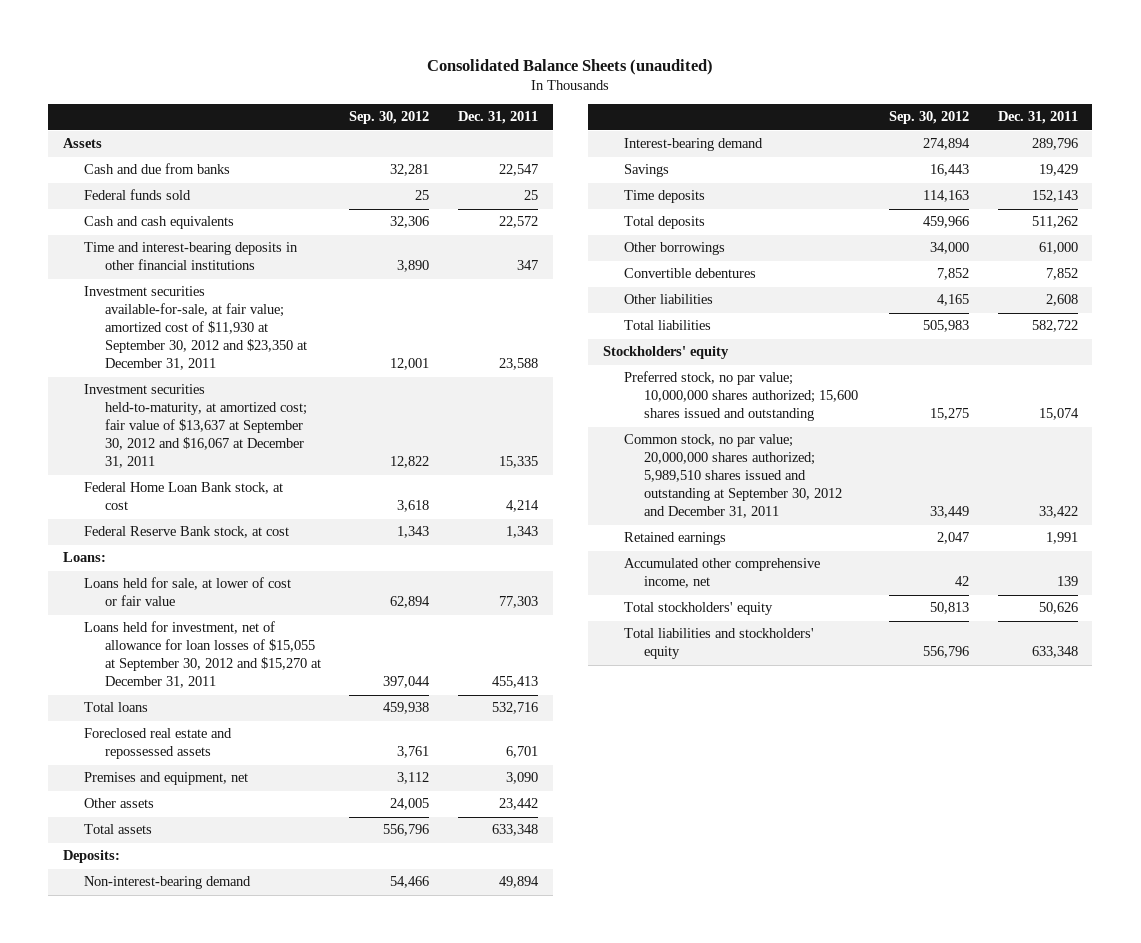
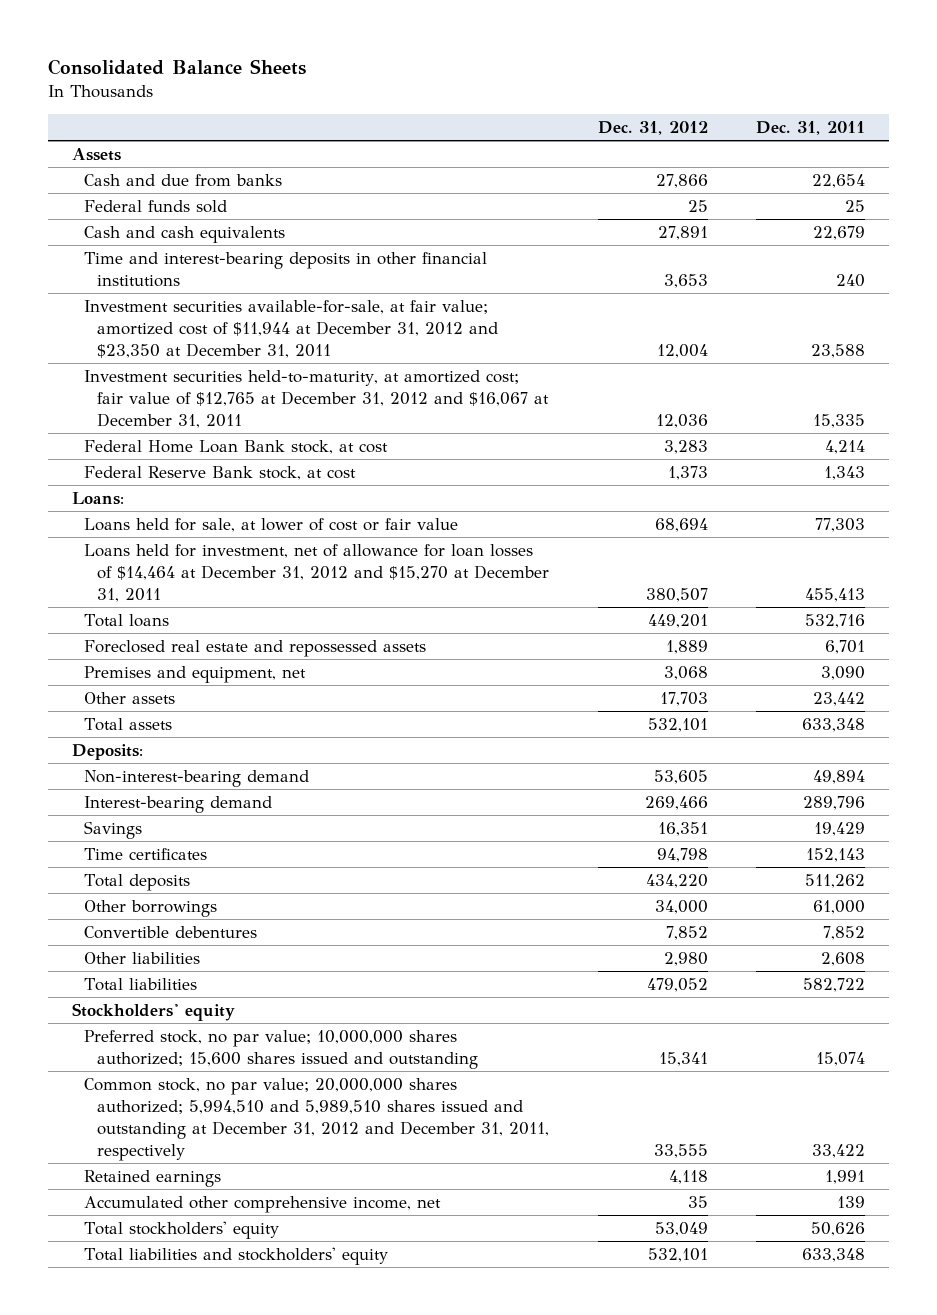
[427,58,714,75] Consolidated Balance Sheets (unaudited) -> [47,59,306,76] Consolidated Balance Sheets
[349,111,430,125] Sep. 30, 2012 -> none
none -> [597,121,708,136] Dec. 31, 2012
[499,164,539,177] 22,547 -> [812,173,866,188] 22,654
[499,216,539,229] 22,572 -> [813,225,866,240] 22,679
[517,260,539,271] 347 -> [836,273,866,287] 240
[83,286,307,371] Investment securities available-for-sale, at fair value; amortized cost of $11,930 at September 30, 2012 and $23,350 at December 31, 2011 -> [84,299,499,358] Investment securities available-for-sale, at fair value; amortized cost of $11,944 at December 31, 2012 and $23,350 at December 31, 2011
[83,384,307,469] Investment securities held-to-maturity, at amortized cost; fair value of $13,637 at September 30, 2012 and $16,067 at December 31, 2011 -> [84,369,550,428] Investment securities held-to-maturity, at amortized cost; fair value of $12,765 at December 31, 2012 and $16,067 at December 31, 2011
[83,621,321,689] Loans held for investment, net of allowance for loan losses of $15,055 at September 30, 2012 and $15,270 at December 31, 2011 -> [84,543,550,602] Loans held for investment, net of allowance for loan losses of $14,464 at December 31, 2012 and $15,270 at December 31, 2011
[623,190,705,204] Time deposits -> [84,847,208,860] Time certificates
[623,434,843,519] Common stock, no par value; 20,000,000 shares authorized; 5,989,510 shares issued and outstanding at September 30, 2012 and December 31, 2011 -> [84,1077,550,1161] Common stock, no par value; 20,000,000 shares authorized; 5,994,510 and 5,989,510 shares issued and outstanding at December 31, 2012 and December 31, 2011, respectively

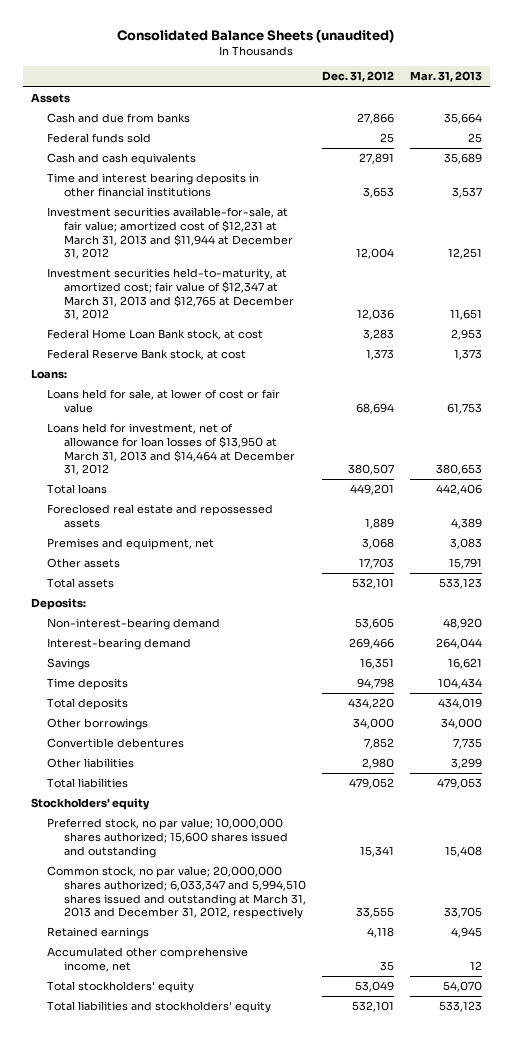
[47,59,306,76] Consolidated Balance Sheets -> [117,28,395,43] Consolidated Balance Sheets (unaudited)
[756,121,866,136] Dec. 31, 2011 -> none
none -> [409,71,482,83] Mar. 31, 2013
[84,251,488,287] Time and interest-bearing deposits in other financial institutions -> [47,173,260,197] Time and interest bearing deposits in other financial institutions
[84,299,499,358] Investment securities available-for-sale, at fair value; amortized cost of $11,944 at December 31, 2012 and $23,350 at December 31, 2011 -> [47,207,293,260] Investment securities available-for-sale, at fair value; amortized cost of $12,231 at March 31, 2013 and $11,944 at December 31, 2012
[84,369,550,428] Investment securities held-to-maturity, at amortized cost; fair value of $12,765 at December 31, 2012 and $16,067 at December 31, 2011 -> [47,268,294,321] Investment securities held-to-maturity, at amortized cost; fair value of $12,347 at March 31, 2013 and $12,765 at December 31, 2012
[84,543,550,602] Loans held for investment, net of allowance for loan losses of $14,464 at December 31, 2012 and $15,270 at December 31, 2011 -> [47,423,295,476] Loans held for investment, net of allowance for loan losses of $13,950 at March 31, 2013 and $14,464 at December 31, 2012
[84,847,208,860] Time certificates -> [47,678,129,691] Time deposits
[84,1077,550,1161] Common stock, no par value; 20,000,000 shares authorized; 5,994,510 and 5,989,510 shares issued and outstanding at December 31, 2012 and December 31, 2011, respectively -> [47,866,306,920] Common stock, no par value; 20,000,000 shares authorized; 6,033,347 and 5,994,510 shares issued and outstanding at March 31, 2013 and December 31, 2012, respectively

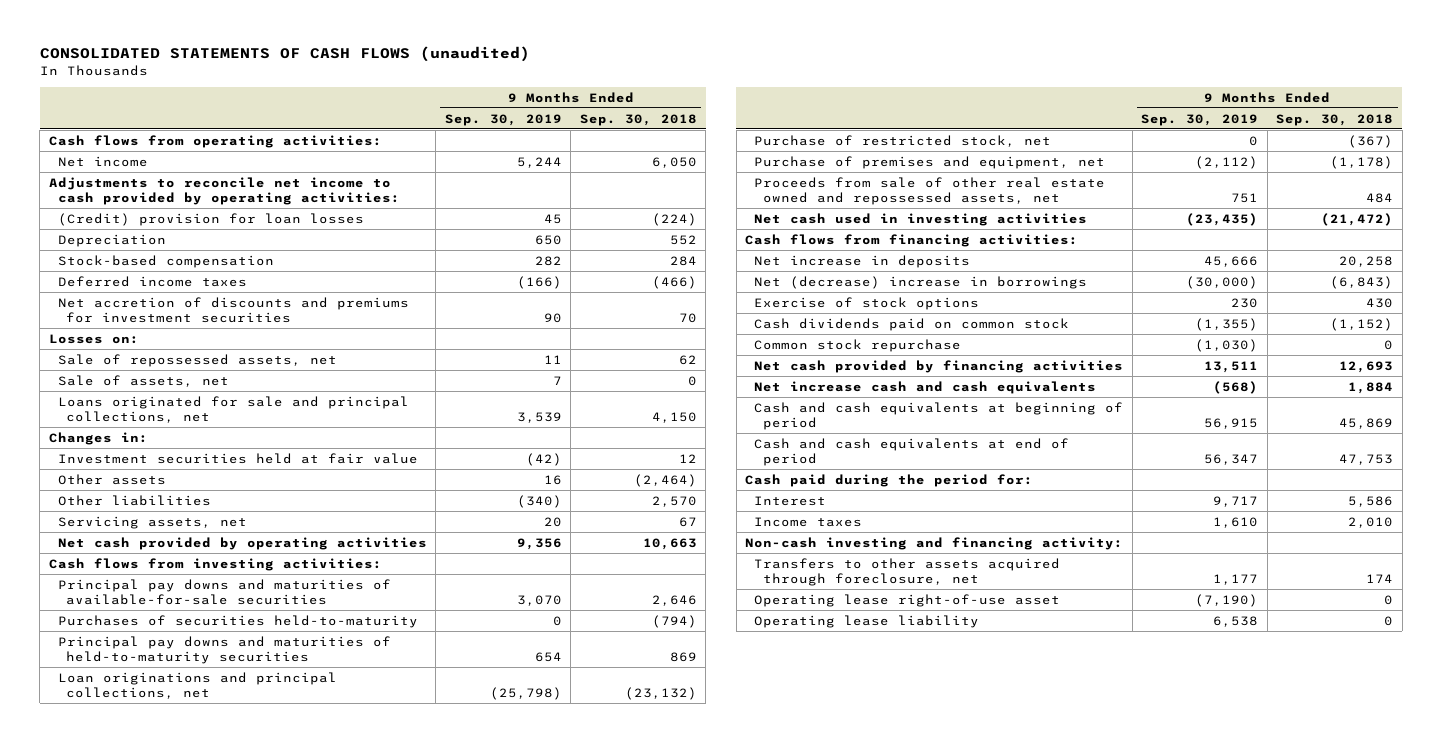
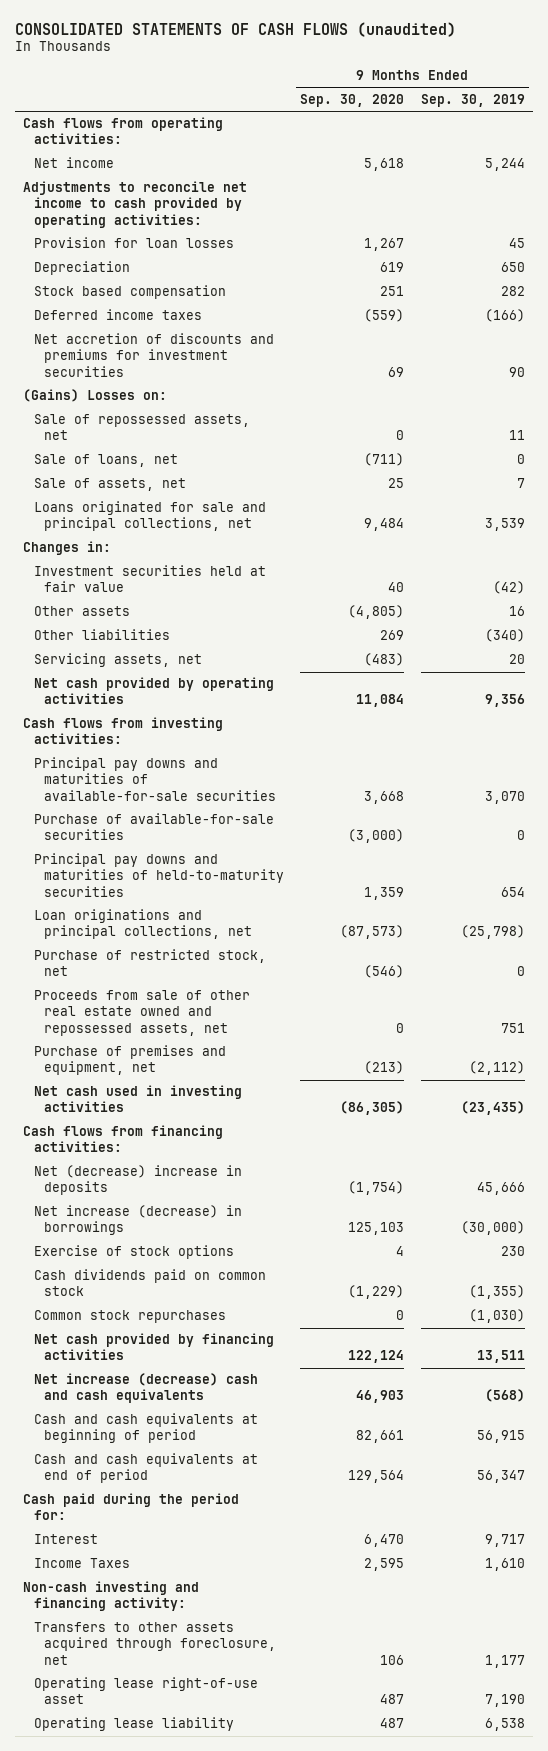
[579,113,697,126] Sep. 30, 2018 -> none
none -> [300,93,405,107] Sep. 30, 2020
[57,212,364,226] (Credit) provision for loan losses -> [33,237,234,249] Provision for loan losses
[57,254,274,268] Stock-based compensation -> [33,285,226,300] Stock based compensation
[48,333,139,344] Losses on: -> [23,389,168,403] (Gains) Losses on:
none -> [33,454,178,468] Sale of loans, net
[57,614,418,628] Purchases of securities held-to-maturity -> none
none -> [33,813,274,841] Purchase of available-for-sale securities
[754,155,1106,169] Purchase of premises and equipment, net -> [33,1045,226,1076] Purchase of premises and equipment, net
[754,254,971,268] Net increase in deposits -> [33,1165,242,1196] Net (decrease) increase in deposits
[754,275,1088,289] Net (decrease) increase in borrowings -> [33,1205,242,1236] Net increase (decrease) in borrowings
[754,338,962,352] Common stock repurchase -> [33,1310,226,1324] Common stock repurchases
[754,380,1097,394] Net increase cash and cash equivalents -> [33,1373,258,1404] Net increase (decrease) cash and cash equivalents
[754,516,863,527] Income taxes -> [33,1558,130,1569] Income Taxes
[1195,593,1259,607] (7,190) -> [484,1694,525,1708] 7,190

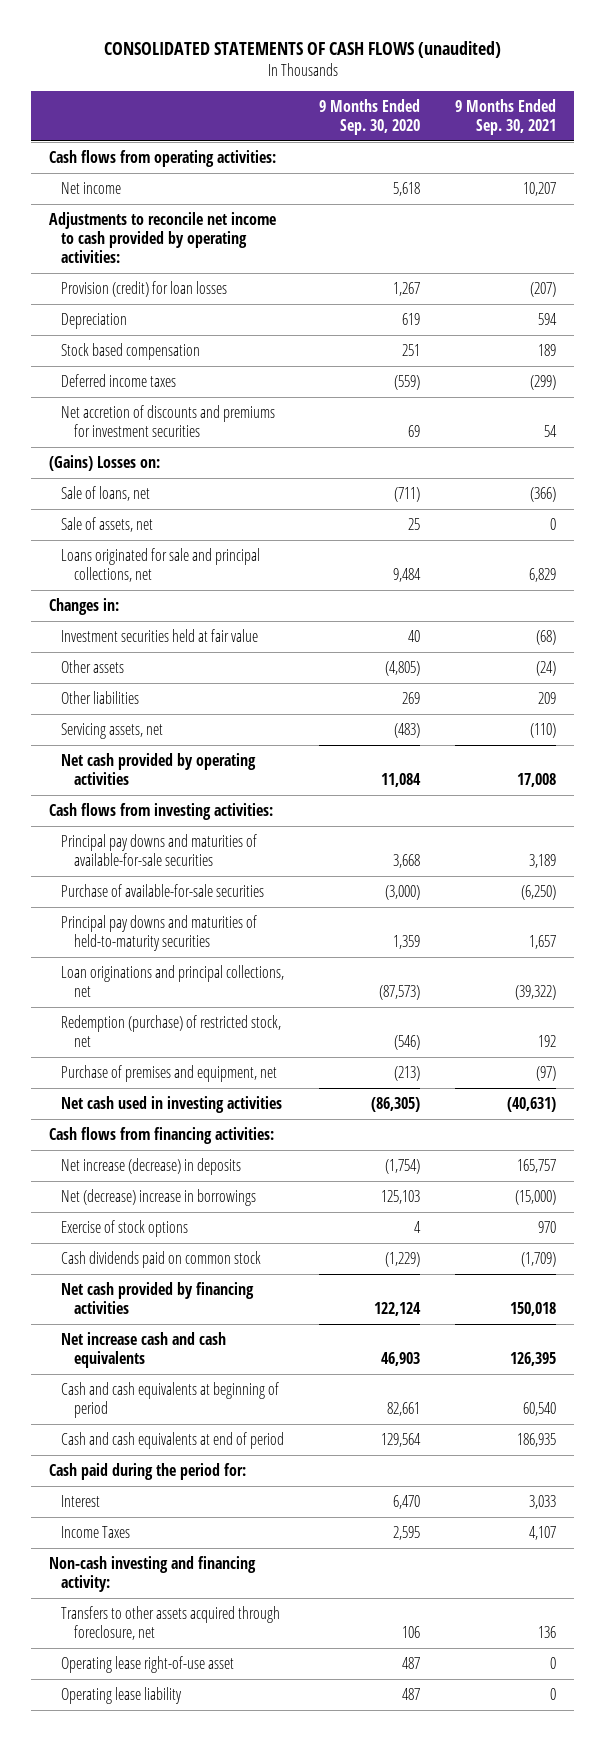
[420,93,525,107] Sep. 30, 2019 -> none
none -> [455,98,557,135] 9 Months Ended Sep. 30, 2021
[33,237,234,249] Provision for loan losses -> [61,280,228,297] Provision (credit) for loan losses
[33,414,250,441] Sale of repossessed assets, net -> none
[33,990,250,1036] Proceeds from sale of other real estate owned and repossessed assets, net -> none
[33,949,266,977] Purchase of restricted stock, net -> [61,1014,282,1047] Redemption (purchase) of restricted stock, net
[33,1165,242,1196] Net (decrease) increase in deposits -> [61,1157,242,1175] Net increase (decrease) in deposits
[33,1205,242,1236] Net increase (decrease) in borrowings -> [61,1188,257,1206] Net (decrease) increase in borrowings
[33,1310,226,1324] Common stock repurchases -> none
[33,1373,258,1404] Net increase (decrease) cash and cash equivalents -> [61,1331,227,1368] Net increase cash and cash equivalents

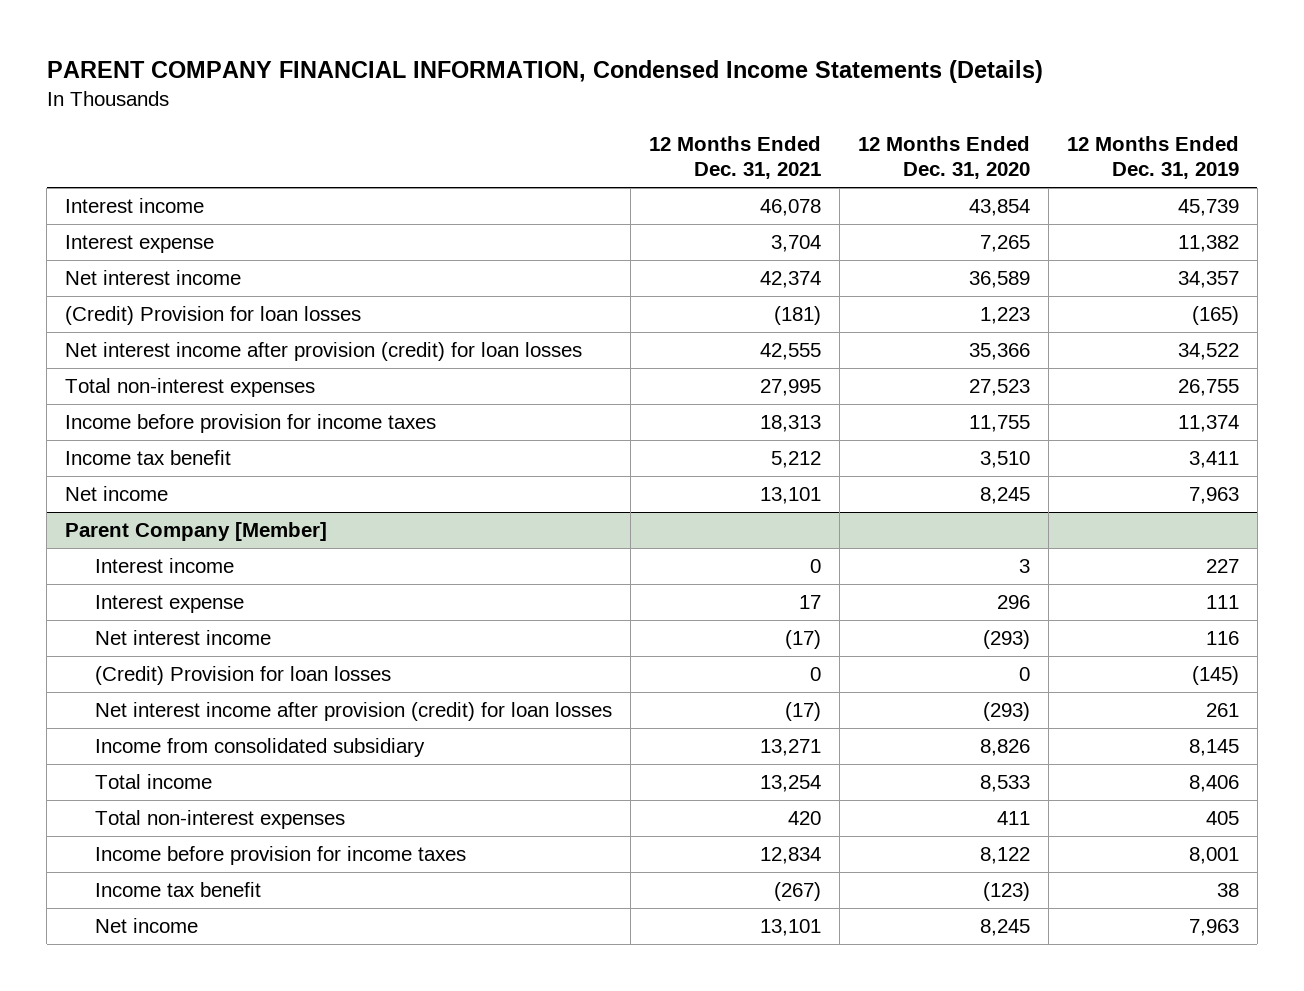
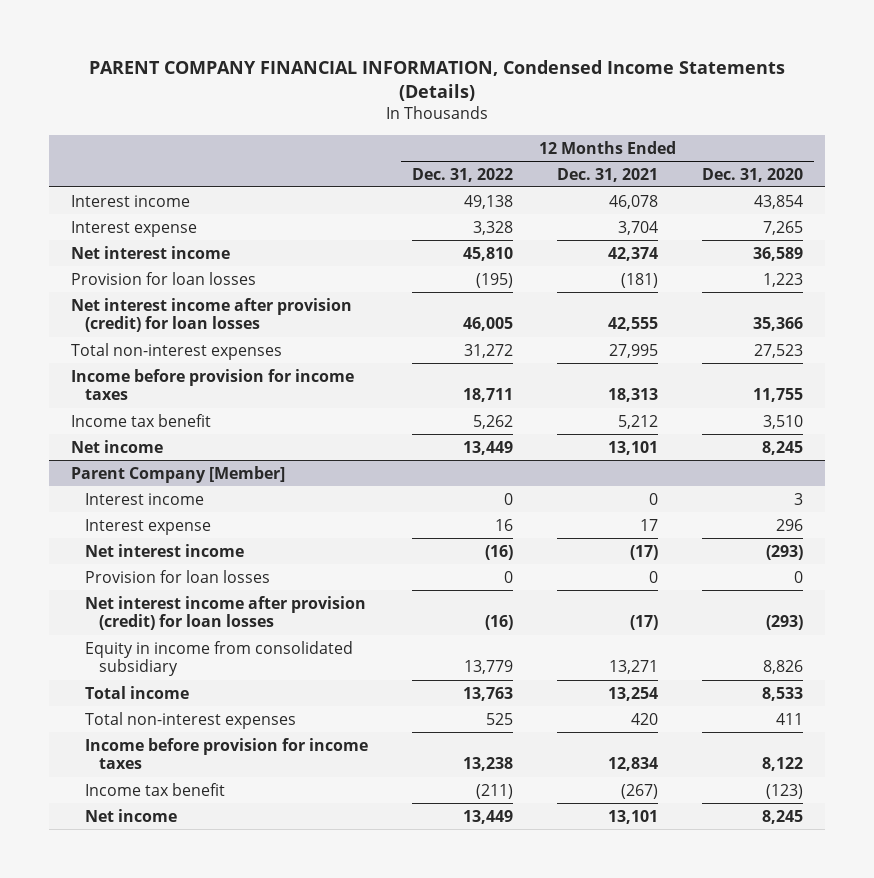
[1066,135,1239,180] 12 Months Ended Dec. 31, 2019 -> none
none -> [412,167,514,182] Dec. 31, 2022
[65,306,362,326] (Credit) Provision for loan losses -> [71,271,257,285] Provision for loan losses
[95,666,392,686] (Credit) Provision for loan losses -> [85,569,271,583] Provision for loan losses
[95,738,426,758] Income from consolidated subsidiary -> [85,640,354,677] Equity in income from consolidated subsidiary

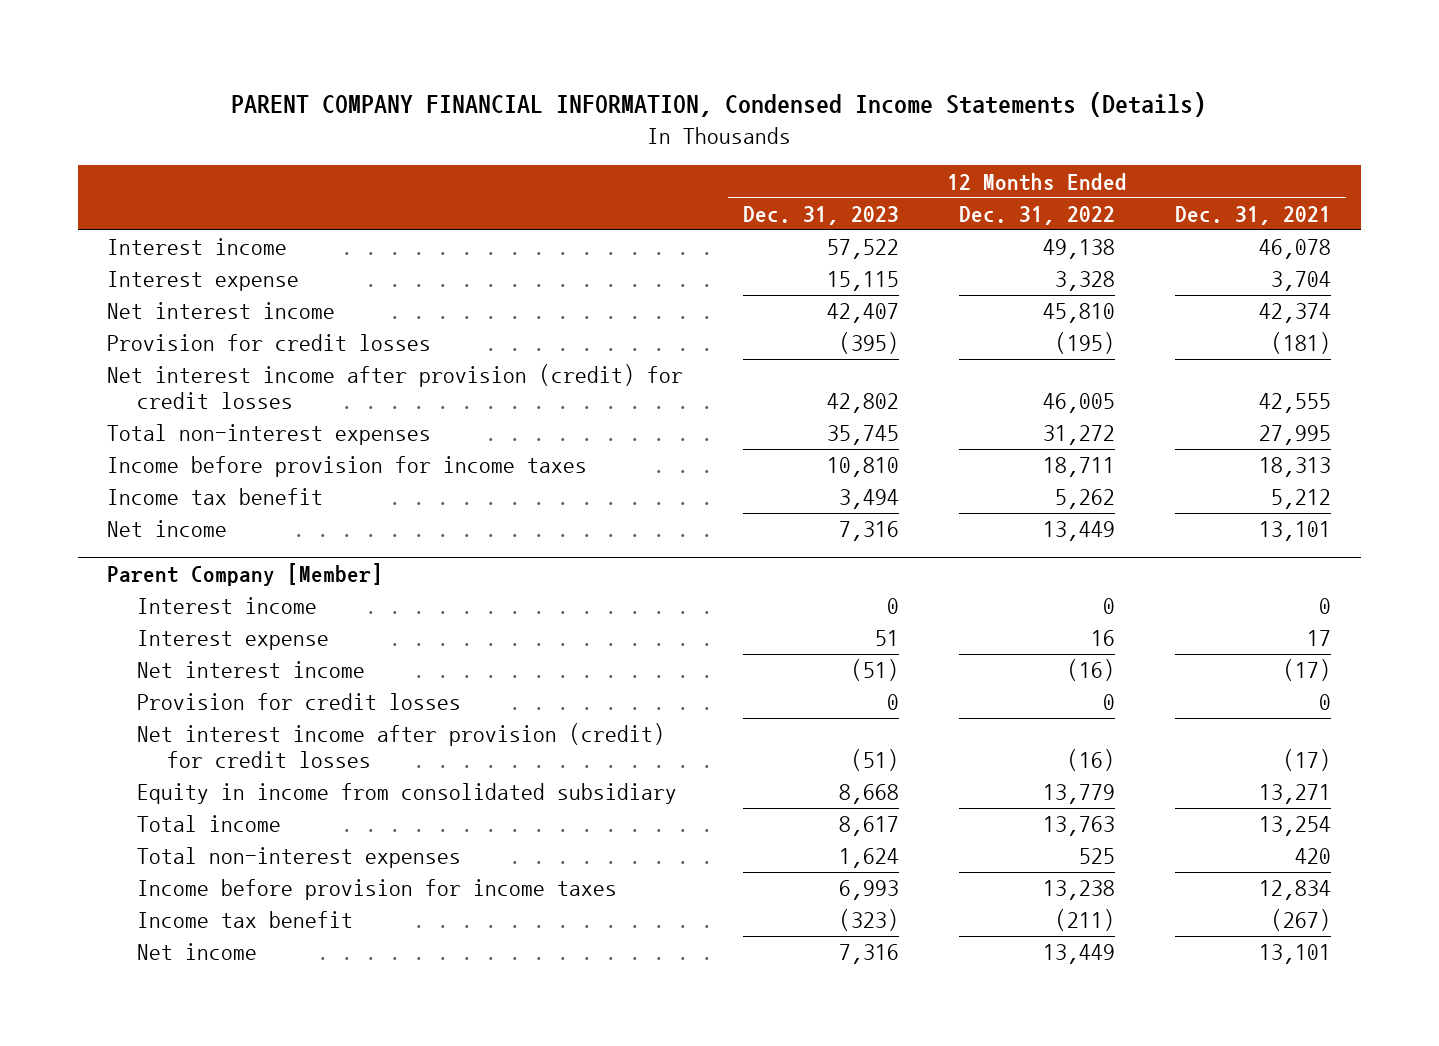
[702,167,804,182] Dec. 31, 2020 -> none
none -> [743,205,900,225] Dec. 31, 2023
[71,271,257,285] Provision for loan losses -> [107,334,432,352] Provision for credit losses
[71,297,353,333] Net interest income after provision (credit) for loan losses -> [107,364,684,410] Net interest income after provision (credit) for credit losses
[85,569,271,583] Provision for loan losses -> [137,693,462,711] Provision for credit losses
[85,595,367,631] Net interest income after provision (credit) for loan losses -> [137,723,666,769] Net interest income after provision (credit) for credit losses

